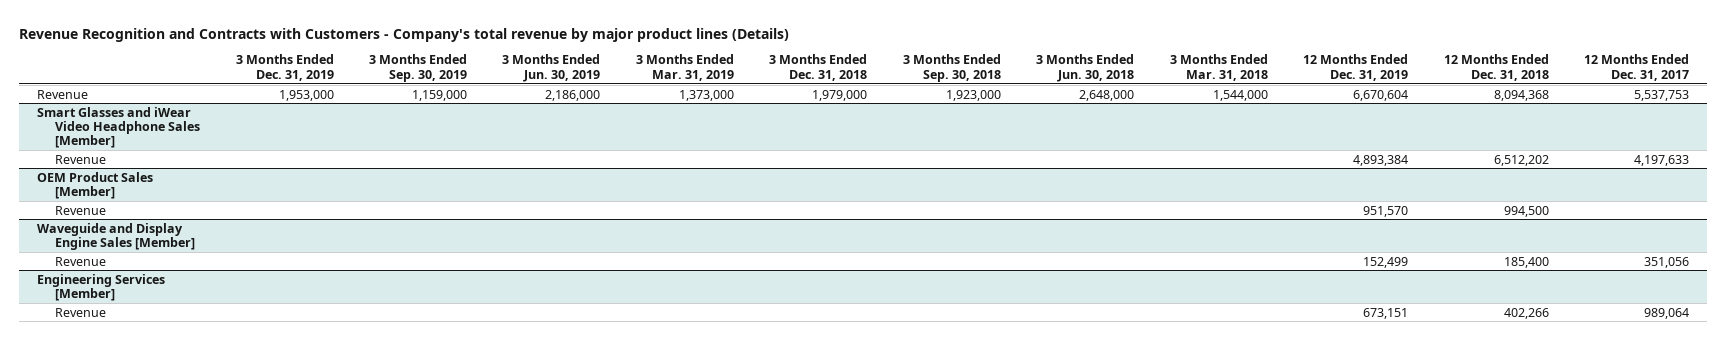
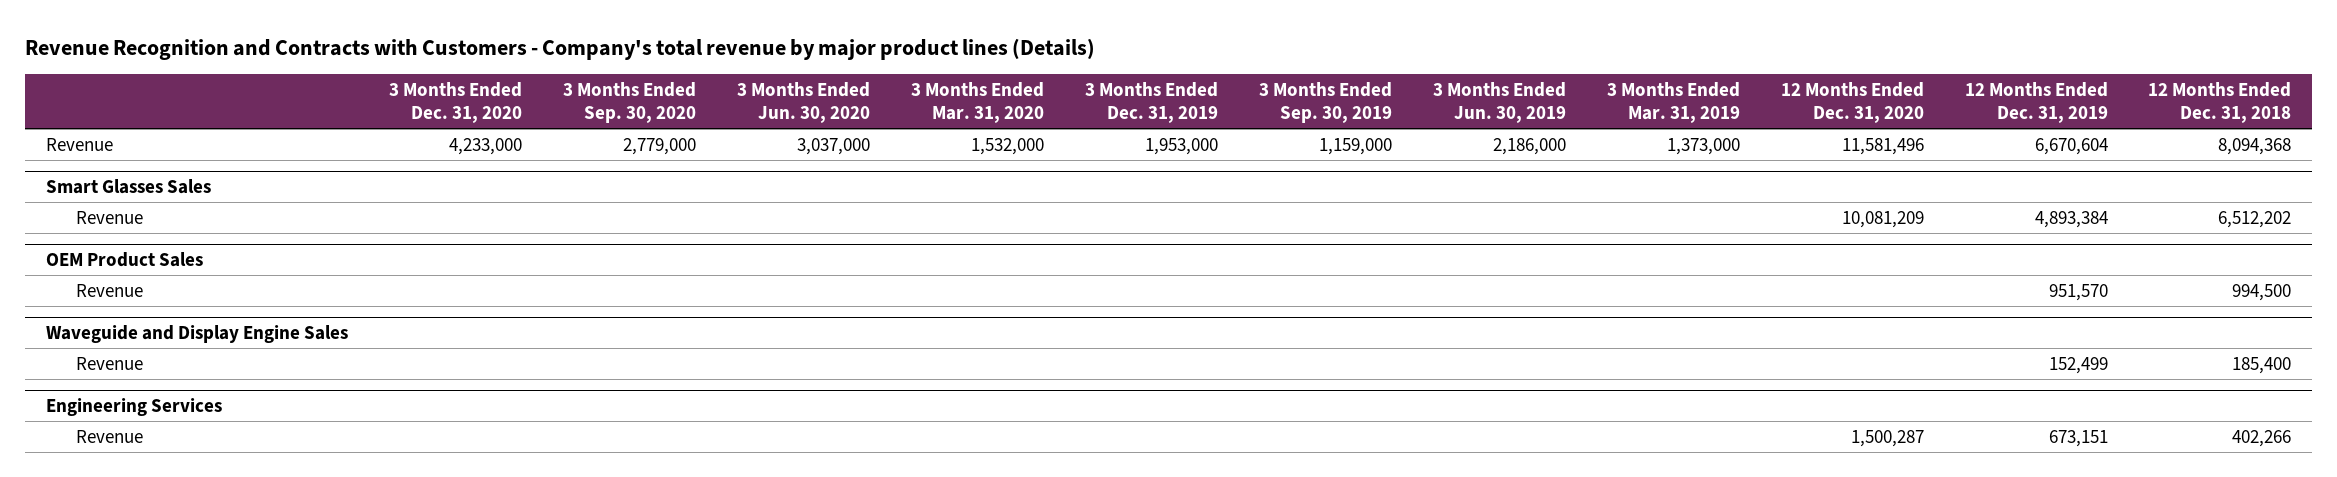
[769,54,868,81] 3 Months Ended Dec. 31, 2018 -> none
[902,54,1001,82] 3 Months Ended Sep. 30, 2018 -> none
[1036,54,1135,82] 3 Months Ended Jun. 30, 2018 -> none
[1169,54,1268,81] 3 Months Ended Mar. 31, 2018 -> none
[1584,54,1690,81] 12 Months Ended Dec. 31, 2017 -> none
none -> [388,81,522,123] 3 Months Ended Dec. 31, 2020
none -> [562,81,696,123] 3 Months Ended Sep. 30, 2020
none -> [736,81,870,123] 3 Months Ended Jun. 30, 2020
none -> [910,81,1044,123] 3 Months Ended Mar. 31, 2020
none -> [1780,81,1924,123] 12 Months Ended Dec. 31, 2020
[37,106,201,149] Smart Glasses and iWear Video Headphone Sales [Member] -> [45,179,211,195] Smart Glasses Sales
[37,171,154,199] OEM Product Sales [Member] -> [45,252,203,268] OEM Product Sales
[37,222,196,250] Waveguide and Display Engine Sales [Member] -> [45,325,348,344] Waveguide and Display Engine Sales
[37,273,166,301] Engineering Services [Member] -> [45,398,222,417] Engineering Services

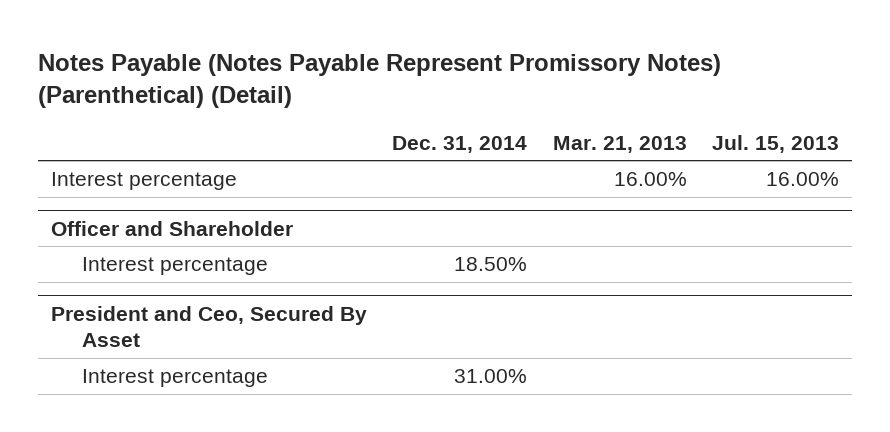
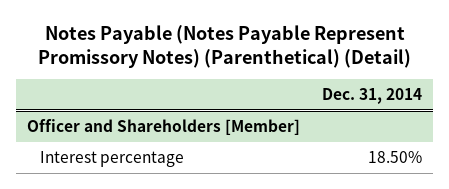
[552,135,687,153] Mar. 21, 2013 -> none
[711,134,839,153] Jul. 15, 2013 -> none
[50,172,237,191] Interest percentage -> none
[50,220,293,236] Officer and Shareholder -> [26,118,300,135] Officer and Shareholders [Member]
[50,305,367,347] President and Ceo, Secured By Asset -> none
[82,369,269,388] Interest percentage -> none

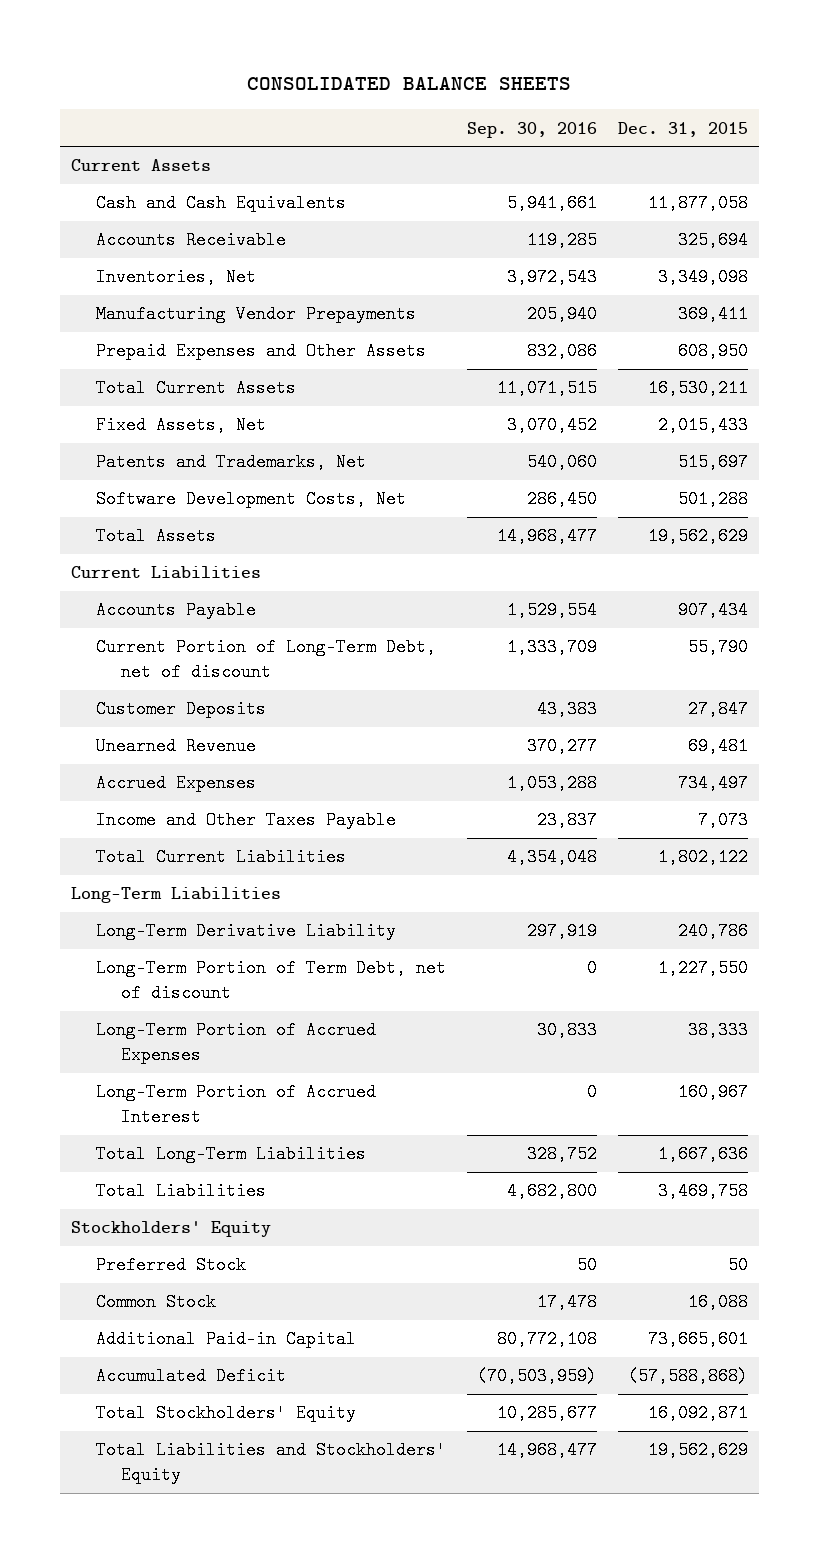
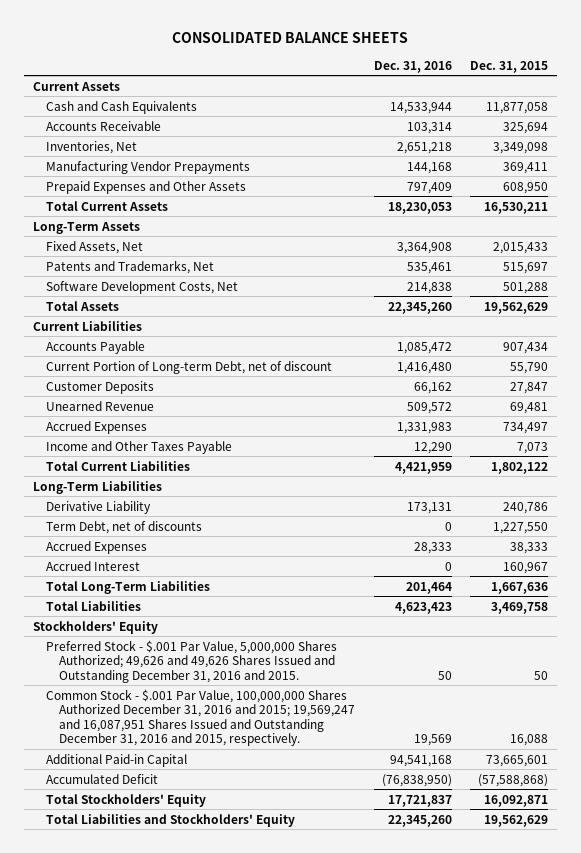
[467,121,598,138] Sep. 30, 2016 -> none
none -> [373,60,452,73] Dec. 31, 2016
none -> [32,221,140,234] Long-Term Assets
[96,638,437,682] Current Portion of Long-Term Debt, net of discount -> [46,360,333,374] Current Portion of Long-term Debt, net of discount
[96,922,397,941] Long-Term Derivative Liability -> [46,500,152,514] Derivative Liability
[96,959,447,1003] Long-Term Portion of Term Debt, net of discount -> [46,520,203,534] Term Debt, net of discounts
[96,1021,377,1065] Long-Term Portion of Accrued Expenses -> [46,540,148,554] Accrued Expenses
[96,1083,377,1127] Long-Term Portion of Accrued Interest -> [46,560,141,571] Accrued Interest
[96,1256,247,1275] Preferred Stock -> [46,639,338,683] Preferred Stock - $.001 Par Value, 5,000,000 Shares Authorized; 49,626 and 49,626 Shares Issued and Outstanding December 31, 2016 and 2015.
[96,1293,217,1312] Common Stock -> [46,688,356,747] Common Stock - $.001 Par Value, 100,000,000 Shares Authorized December 31, 2016 and 2015; 19,569,247 and 16,087,951 Shares Issued and Outstanding December 31, 2016 and 2015, respectively.

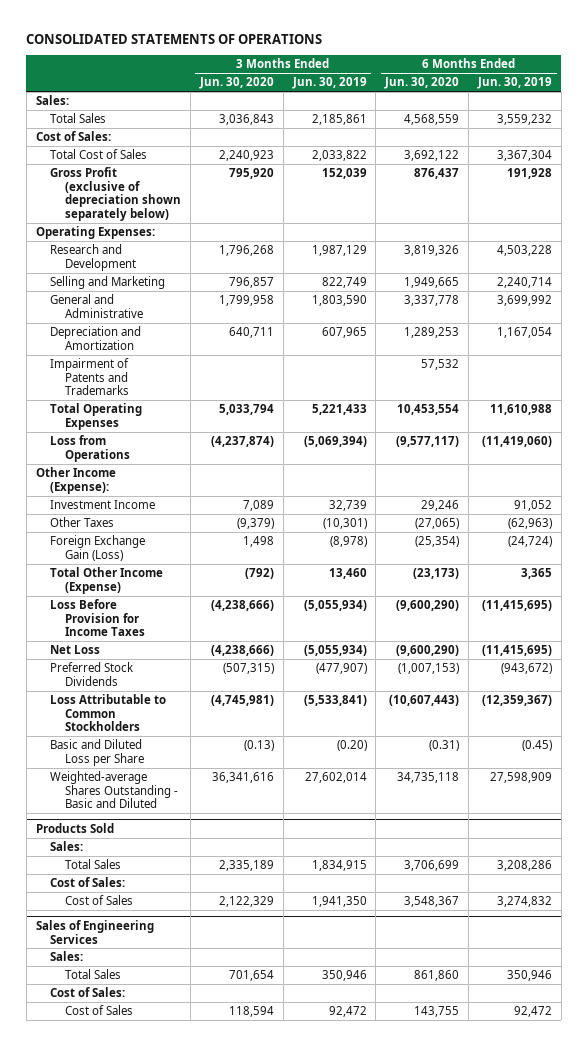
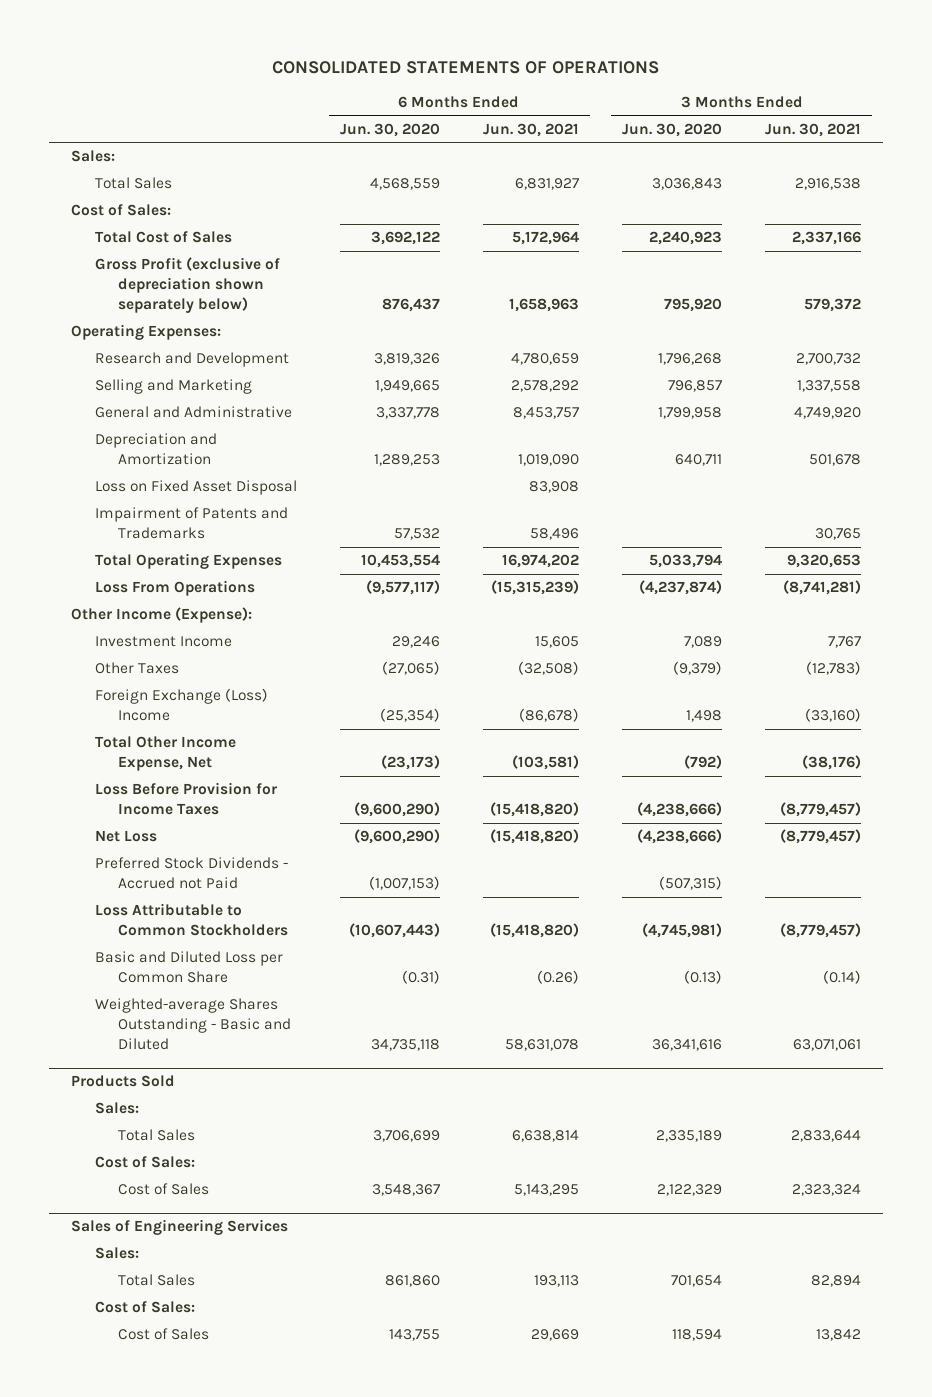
[291,77,367,90] Jun. 30, 2019 -> none
[477,77,553,90] Jun. 30, 2019 -> none
none -> [482,122,579,137] Jun. 30, 2021
none -> [765,122,862,137] Jun. 30, 2021
none -> [94,480,297,496] Loss on Fixed Asset Disposal
[50,435,131,462] Loss from Operations -> [94,580,255,597] Loss From Operations
[50,535,146,561] Foreign Exchange Gain (Loss) -> [94,688,268,722] Foreign Exchange (Loss) Income
[50,567,164,594] Total Other Income (Expense) -> [94,736,236,772] Total Other Income Expense, Net
[50,662,135,686] Preferred Stock Dividends -> [94,857,288,890] Preferred Stock Dividends - Accrued not Paid
[50,739,145,766] Basic and Diluted Loss per Share -> [94,951,283,984] Basic and Diluted Loss per Common Share

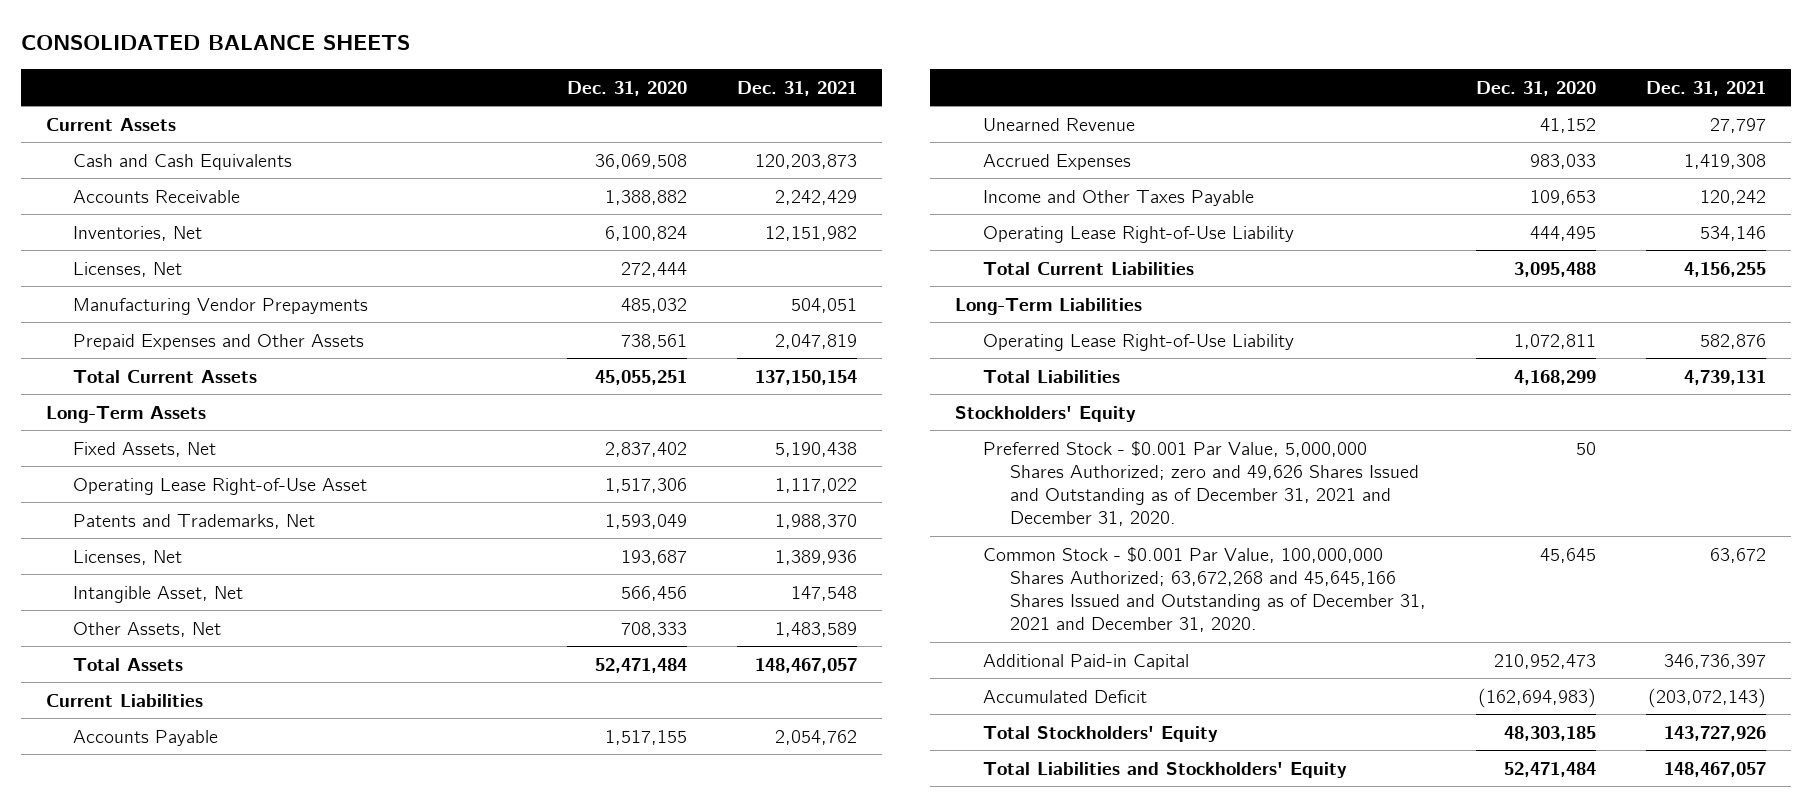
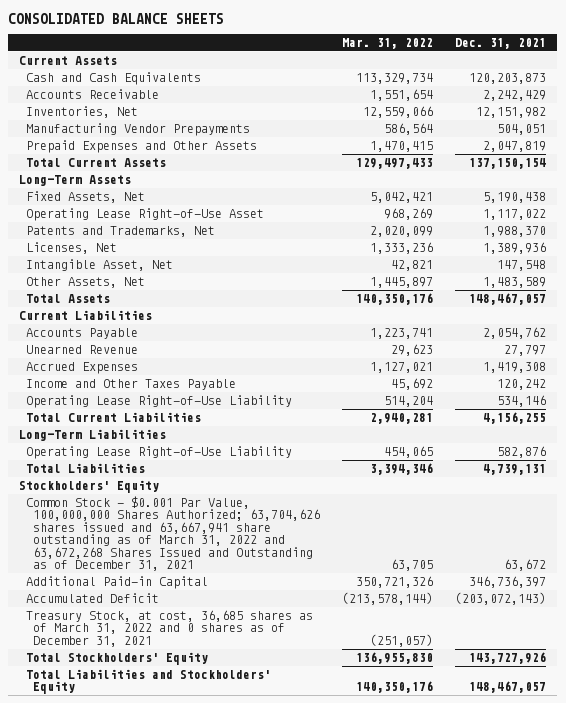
[567,80,688,96] Dec. 31, 2020 -> none
none -> [342,37,434,49] Mar. 31, 2022
[73,261,183,277] Licenses, Net -> none
[982,440,1420,527] Preferred Stock - $0.001 Par Value, 5,000,000 Shares Authorized; zero and 49,626 Shares Issued and Outstanding as of December 31, 2021 and December 31, 2020. -> none
[982,546,1427,633] Common Stock - $0.001 Par Value, 100,000,000 Shares Authorized; 63,672,268 and 45,645,166 Shares Issued and Outstanding as of December 31, 2021 and December 31, 2020. -> [26,495,321,571] Common Stock - $0.001 Par Value, 100,000,000 Shares Authorized; 63,704,626 shares issued and 63,667,941 share outstanding as of March 31, 2022 and 63,672,268 Shares Issued and Outstanding as of December 31, 2021
none -> [26,609,314,647] Treasury Stock, at cost, 36,685 shares as of March 31, 2022 and 0 shares as of December 31, 2021

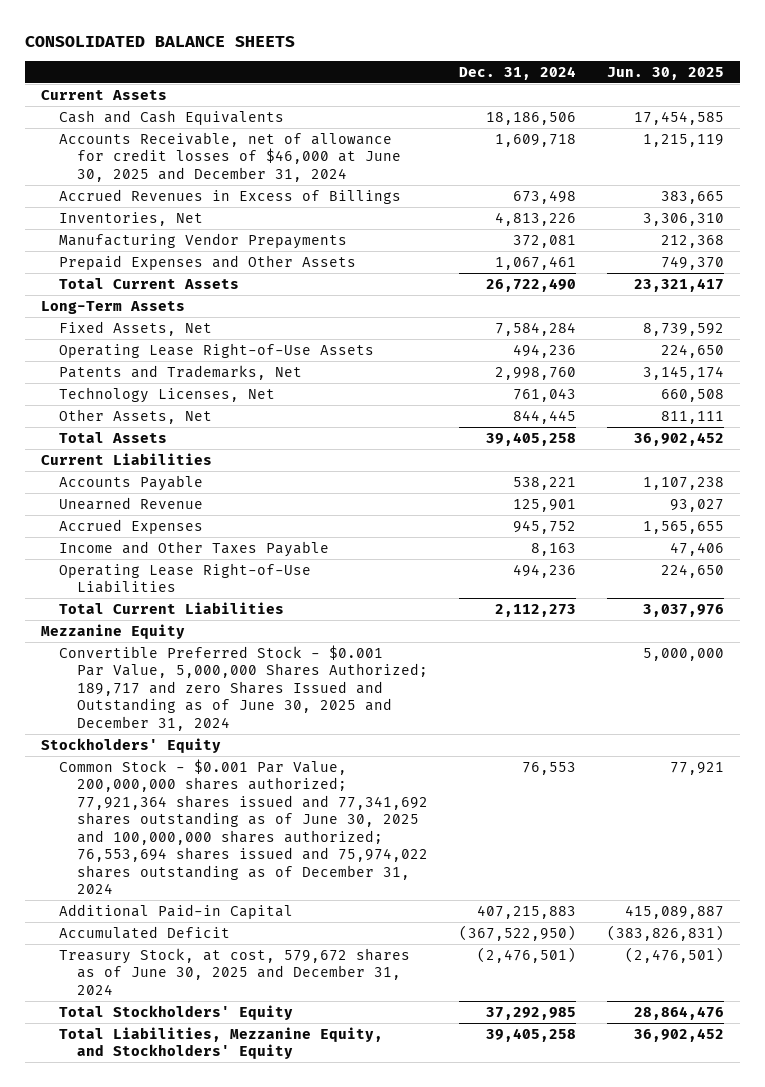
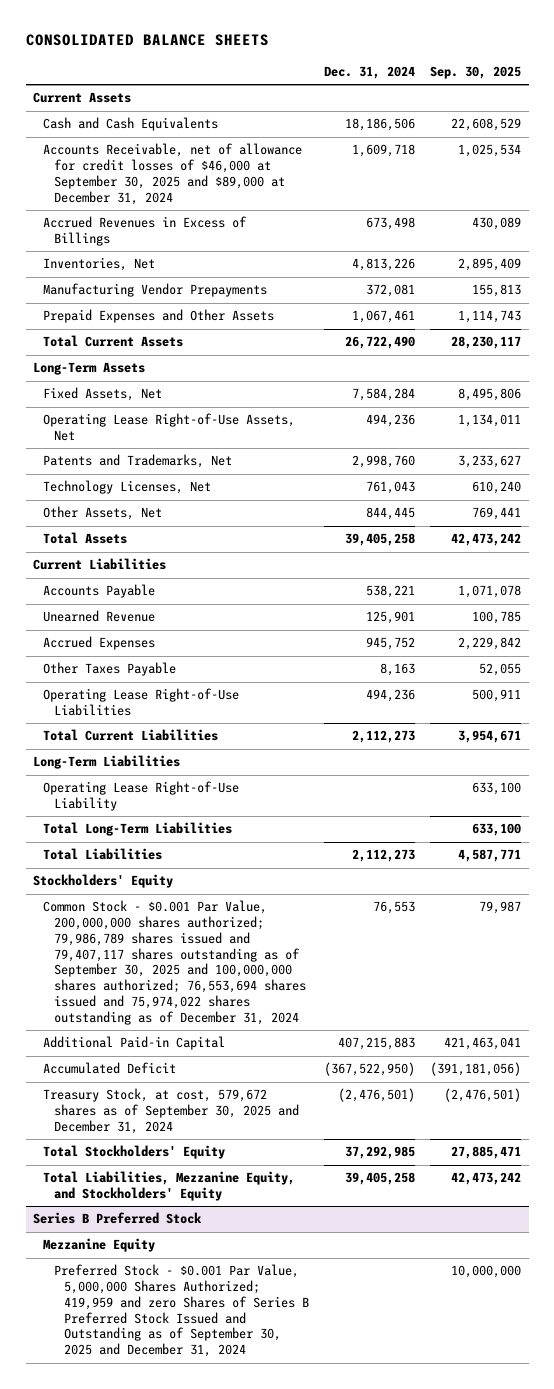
[607,66,725,80] Jun. 30, 2025 -> none
none -> [430,65,522,79] Sep. 30, 2025
[58,131,401,182] Accounts Receivable, net of allowance for credit losses of $46,000 at June 30, 2025 and December 31, 2024 -> [43,143,303,205] Accounts Receivable, net of allowance for credit losses of $46,000 at September 30, 2025 and $89,000 at December 31, 2024
[58,342,374,358] Operating Lease Right-of-Use Assets -> [43,413,296,442] Operating Lease Right-of-Use Assets, Net
[58,540,329,557] Income and Other Taxes Payable -> [43,662,177,677] Other Taxes Payable
[40,623,185,639] Mezzanine Equity -> none
[58,644,428,731] Convertible Preferred Stock - $0.001 Par Value, 5,000,000 Shares Authorized; 189,717 and zero Shares Issued and Outstanding as of June 30, 2025 and December 31, 2024 -> none
none -> [33,755,181,770] Long-Term Liabilities
none -> [43,781,240,812] Operating Lease Right-of-Use Liability
none -> [43,822,233,837] Total Long-Term Liabilities
none -> [43,848,163,861] Total Liabilities
[58,758,428,895] Common Stock - $0.001 Par Value, 200,000,000 shares authorized; 77,921,364 shares issued and 77,341,692 shares outstanding as of June 30, 2025 and 100,000,000 shares authorized; 76,553,694 shares issued and 75,974,022 shares outstanding as of December 31, 2024 -> [43,900,306,1025] Common Stock - $0.001 Par Value, 200,000,000 shares authorized; 79,986,789 shares issued and 79,407,117 shares outstanding as of September 30, 2025 and 100,000,000 shares authorized; 76,553,694 shares issued and 75,974,022 shares outstanding as of December 31, 2024
[58,947,410,995] Treasury Stock, at cost, 579,672 shares as of June 30, 2025 and December 31, 2024 -> [43,1088,299,1134] Treasury Stock, at cost, 579,672 shares as of September 30, 2025 and December 31, 2024
none -> [33,1212,203,1225] Series B Preferred Stock
none -> [43,1238,156,1253] Mezzanine Equity
none -> [53,1264,309,1358] Preferred Stock - $0.001 Par Value, 5,000,000 Shares Authorized; 419,959 and zero Shares of Series B Preferred Stock Issued and Outstanding as of September 30, 2025 and December 31, 2024

